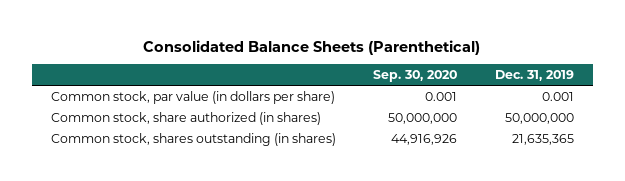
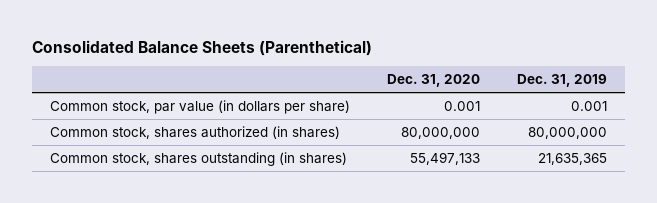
[373,70,458,83] Sep. 30, 2020 -> none
none -> [387,74,481,88] Dec. 31, 2020
[51,111,322,125] Common stock, share authorized (in shares) -> [50,125,341,139] Common stock, shares authorized (in shares)
[504,112,574,124] 50,000,000 -> [527,126,607,139] 80,000,000

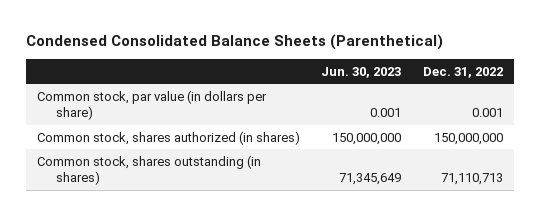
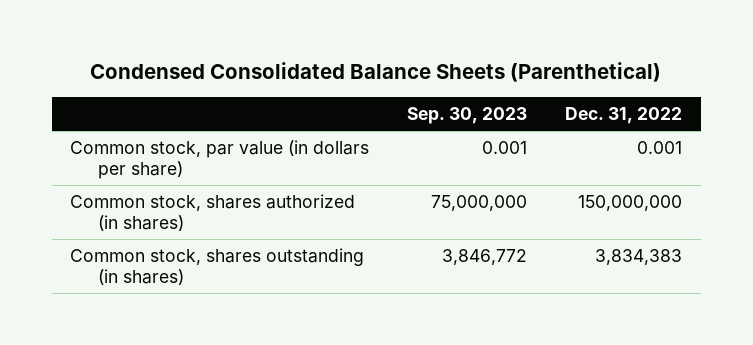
[321,66,402,78] Jun. 30, 2023 -> none
none -> [407,106,528,124] Sep. 30, 2023
[440,173,503,186] 71,110,713 -> [595,249,683,266] 3,834,383

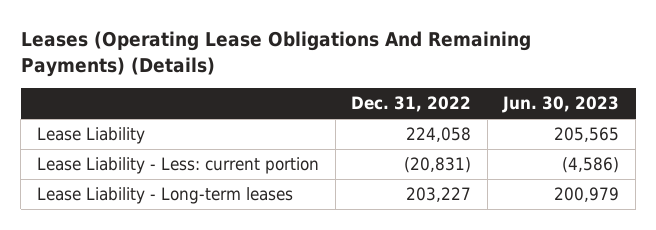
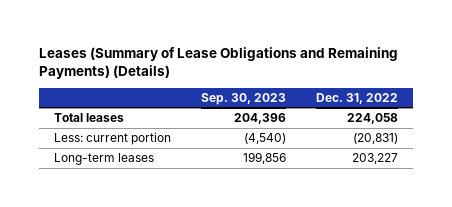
[20,31,531,77] Leases (Operating Lease Obligations And Remaining Payments) (Details) -> [39,46,399,80] Leases (Summary of Lease Obligations and Remaining Payments) (Details)
[502,96,620,114] Jun. 30, 2023 -> none
none -> [200,92,286,105] Sep. 30, 2023
[36,127,145,145] Lease Liability -> [54,113,125,123] Total leases
[36,157,319,175] Lease Liability - Less: current portion -> [54,132,172,146] Less: current portion
[36,187,293,205] Lease Liability - Long-term leases -> [54,153,155,166] Long-term leases

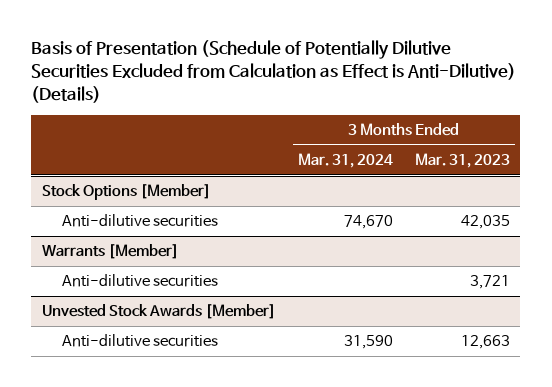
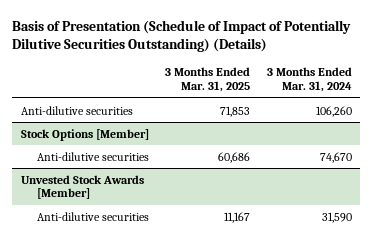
[31,40,517,104] Basis of Presentation (Schedule of Potentially Dilutive Securities Excluded from Calculation as Effect is Anti-Dilutive) (Details) -> [12,19,352,52] Basis of Presentation (Schedule of Impact of Potentially Dilutive Securities Outstanding) (Details)
[414,153,510,169] Mar. 31, 2023 -> none
none -> [165,67,251,93] 3 Months Ended Mar. 31, 2025
none -> [20,105,133,115] Anti-dilutive securities
[42,244,180,260] Warrants [Member] -> none
[61,274,218,288] Anti-dilutive securities -> none

